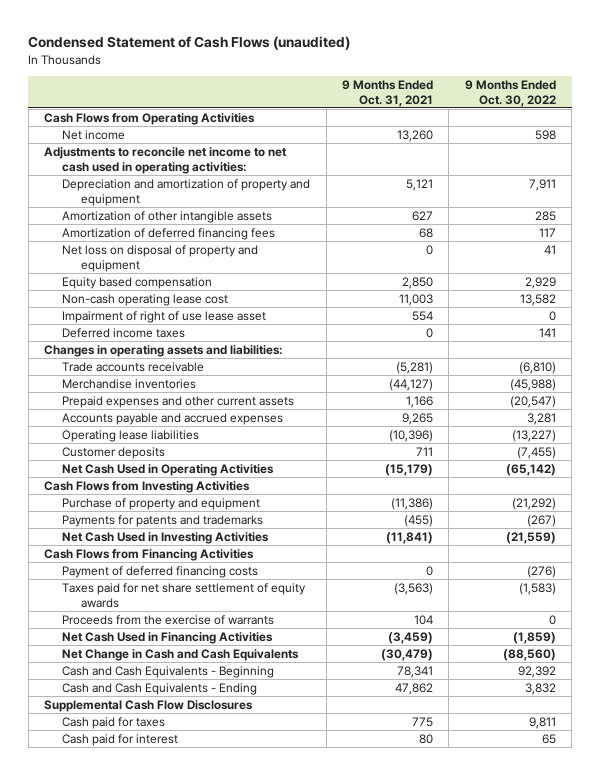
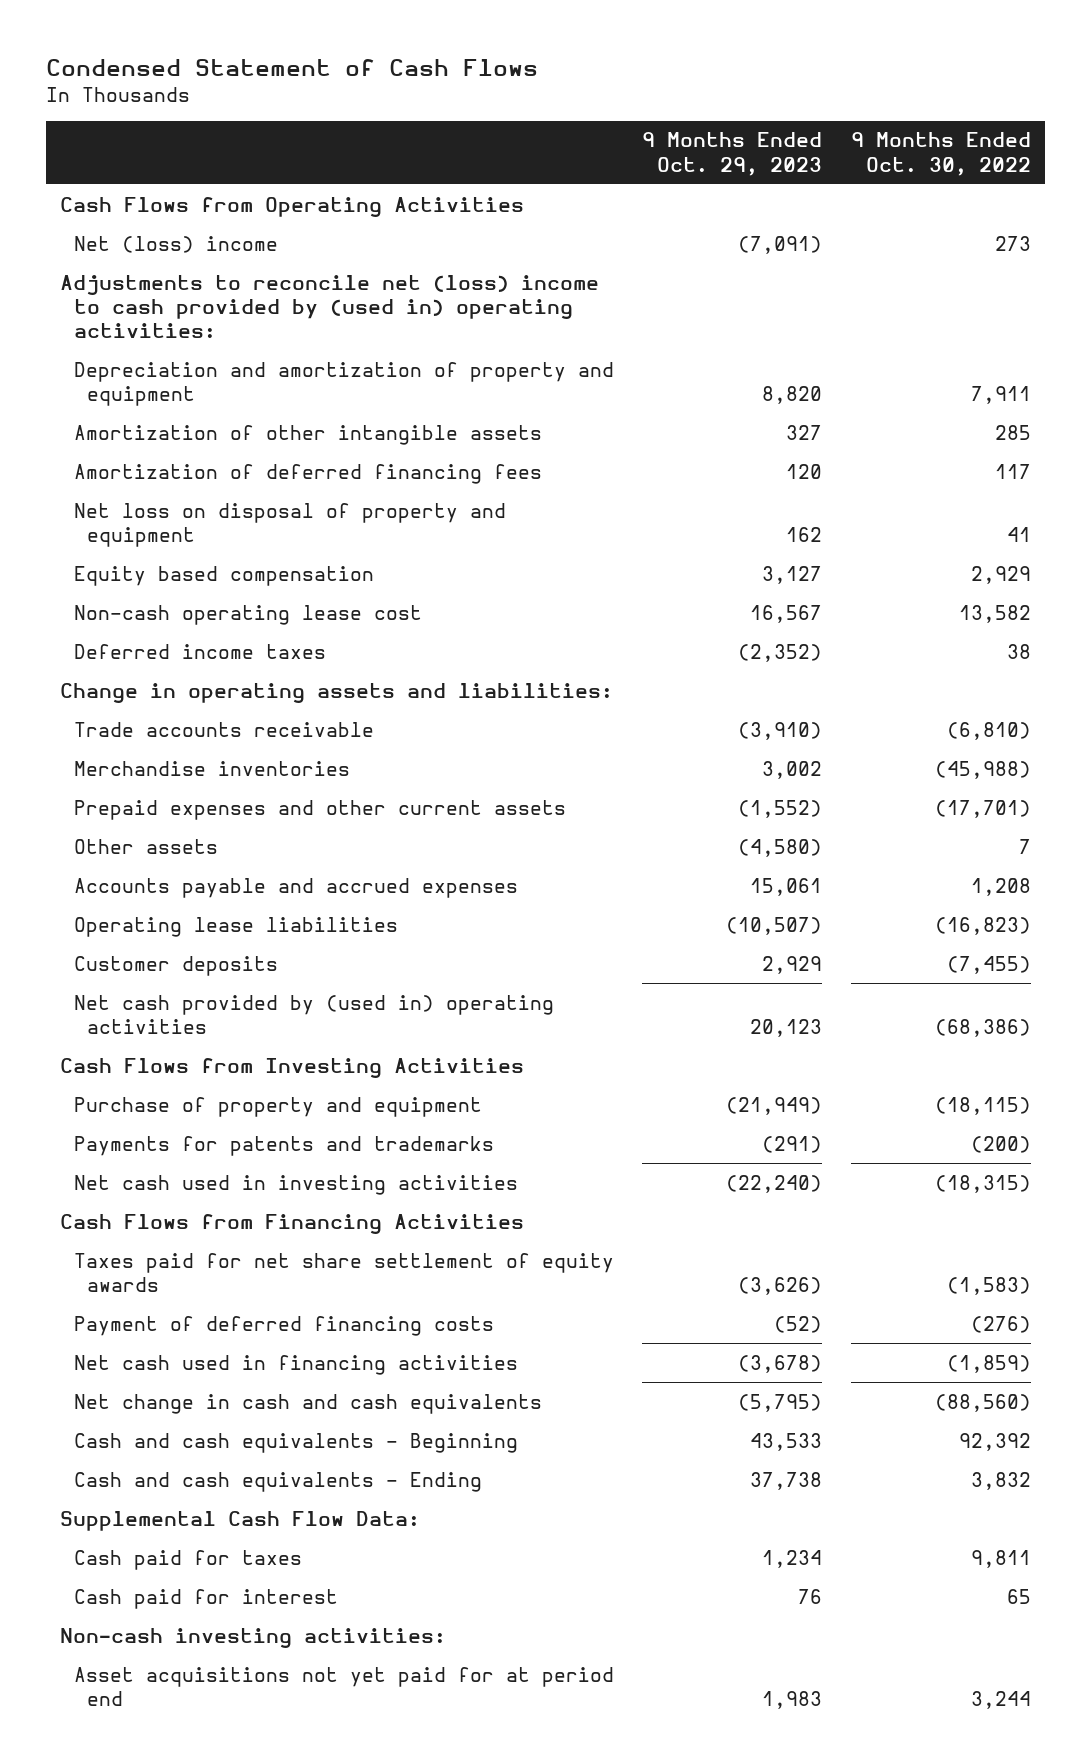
[28,36,351,51] Condensed Statement of Cash Flows (unaudited) -> [46,58,539,76] Condensed Statement of Cash Flows
[342,80,434,107] 9 Months Ended Oct. 31, 2021 -> none
none -> [642,132,823,176] 9 Months Ended Oct. 29, 2023
[62,130,126,141] Net income -> [73,235,278,253] Net (loss) income
[534,130,556,141] 598 -> [994,235,1031,251] 273
[44,147,288,174] Adjustments to reconcile net income to net cash used in operating activities: -> [60,274,600,339] Adjustments to reconcile net (loss) income to cash provided by (used in) operating activities:
[62,311,267,324] Impairment of right of use lease asset -> none
[538,328,556,338] 141 -> [1006,643,1031,659] 38
[44,345,283,358] Changes in operating assets and liabilities: -> [60,682,614,703] Change in operating assets and liabilities:
[509,396,556,409] (20,547) -> [934,799,1031,818] (17,701)
none -> [73,838,218,854] Other assets
[526,413,556,426] 3,281 -> [970,877,1031,896] 1,208
[511,430,556,443] (13,227) -> [934,916,1031,935] (16,823)
[62,464,275,477] Net Cash Used in Operating Activities -> [73,994,554,1034] Net cash provided by (used in) operating activities
[505,464,556,477] (65,142) -> [934,1018,1031,1037] (68,386)
[511,498,556,511] (21,292) -> [934,1096,1031,1115] (18,115)
[526,515,556,528] (267) -> [970,1135,1031,1153] (200)
[62,532,270,545] Net Cash Used in Investing Activities -> [73,1174,518,1195] Net cash used in investing activities
[505,532,556,545] (21,559) -> [934,1174,1031,1193] (18,315)
[62,615,275,626] Proceeds from the exercise of warrants -> none
[62,566,259,579] Payment of deferred financing costs -> [73,1315,494,1336] Payment of deferred financing costs
[62,632,274,645] Net Cash Used in Financing Activities -> [73,1354,518,1375] Net cash used in financing activities
[62,649,300,662] Net Change in Cash and Cash Equivalents -> [73,1393,542,1414] Net change in cash and cash equivalents
[62,666,275,679] Cash and Cash Equivalents - Beginning -> [73,1432,518,1453] Cash and cash equivalents - Beginning
[62,683,258,696] Cash and Cash Equivalents - Ending -> [73,1471,482,1492] Cash and cash equivalents - Ending
[44,700,254,713] Supplemental Cash Flow Disclosures -> [60,1510,421,1531] Supplemental Cash Flow Data:
none -> [60,1627,447,1648] Non-cash investing activities:
none -> [73,1666,614,1706] Asset acquisitions not yet paid for at period end

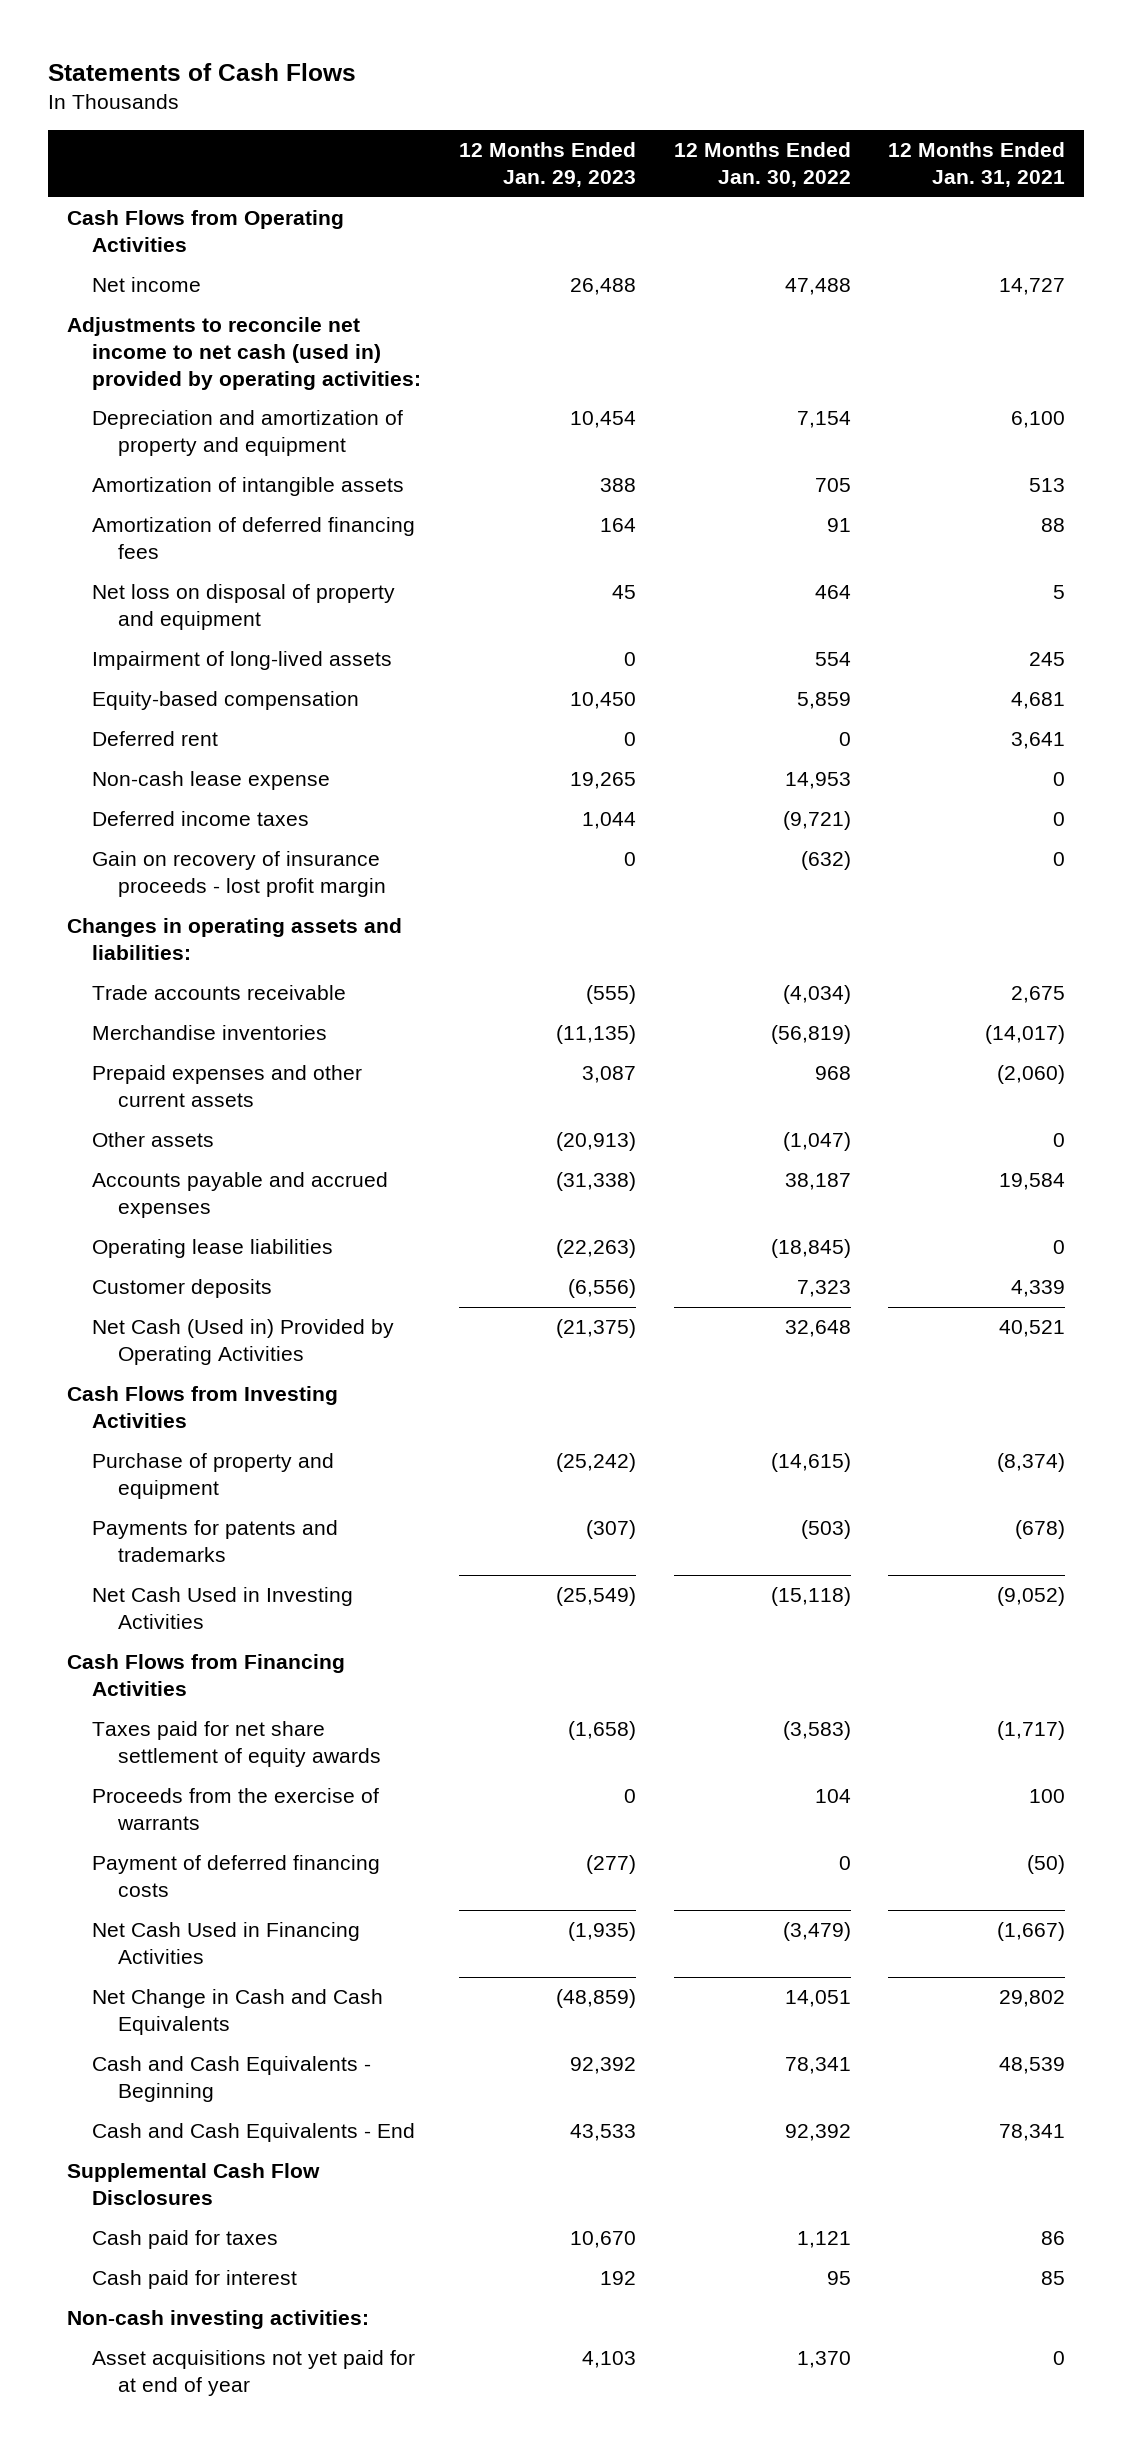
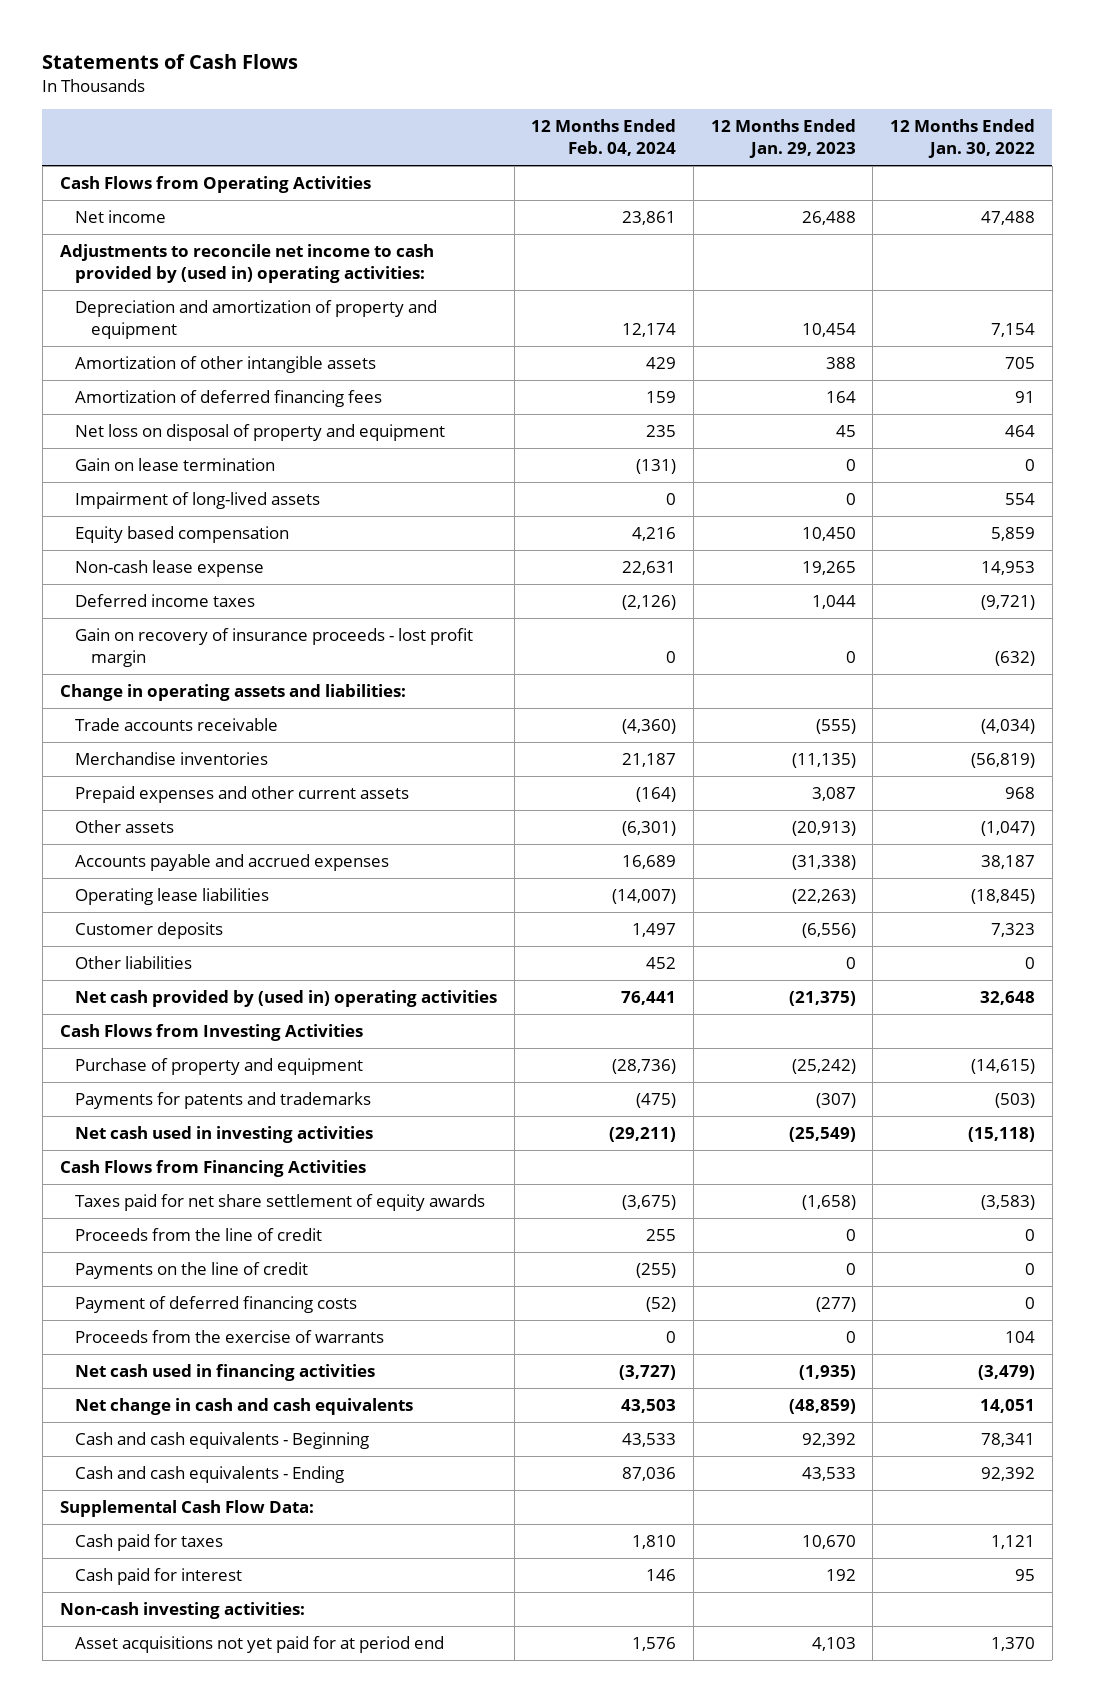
[888,142,1066,188] 12 Months Ended Jan. 31, 2021 -> none
none -> [531,119,677,157] 12 Months Ended Feb. 04, 2024
[66,317,422,390] Adjustments to reconcile net income to net cash (used in) provided by operating activities: -> [59,244,434,284] Adjustments to reconcile net income to cash provided by (used in) operating activities:
[92,477,405,497] Amortization of intangible assets -> [75,356,377,374] Amortization of other intangible assets
none -> [75,458,276,472] Gain on lease termination
[92,731,219,747] Deferred rent -> none
[92,691,360,711] Equity-based compensation -> [75,526,290,544] Equity based compensation
[66,918,402,961] Changes in operating assets and liabilities: -> [59,684,406,702] Change in operating assets and liabilities:
none -> [75,956,193,970] Other liabilities
[92,1319,395,1366] Net Cash (Used in) Provided by Operating Activities -> [75,990,498,1008] Net cash provided by (used in) operating activities
[92,1587,354,1630] Net Cash Used in Investing Activities -> [75,1126,374,1144] Net cash used in investing activities
none -> [75,1228,323,1242] Proceeds from the line of credit
none -> [75,1262,309,1280] Payments on the line of credit
[92,1788,380,1831] Proceeds from the exercise of warrants -> [75,1330,385,1344] Proceeds from the exercise of warrants
[92,1922,361,1965] Net Cash Used in Financing Activities -> [75,1364,376,1382] Net cash used in financing activities
[92,1989,384,2036] Net Change in Cash and Cash Equivalents -> [75,1398,414,1416] Net change in cash and cash equivalents
[92,2056,372,2103] Cash and Cash Equivalents - Beginning -> [75,1432,370,1450] Cash and cash equivalents - Beginning
[92,2123,416,2143] Cash and Cash Equivalents - End -> [75,1466,345,1484] Cash and cash equivalents - Ending
[66,2163,320,2206] Supplemental Cash Flow Disclosures -> [59,1500,314,1518] Supplemental Cash Flow Data:
[92,2350,416,2397] Asset acquisitions not yet paid for at end of year -> [75,1636,445,1654] Asset acquisitions not yet paid for at period end

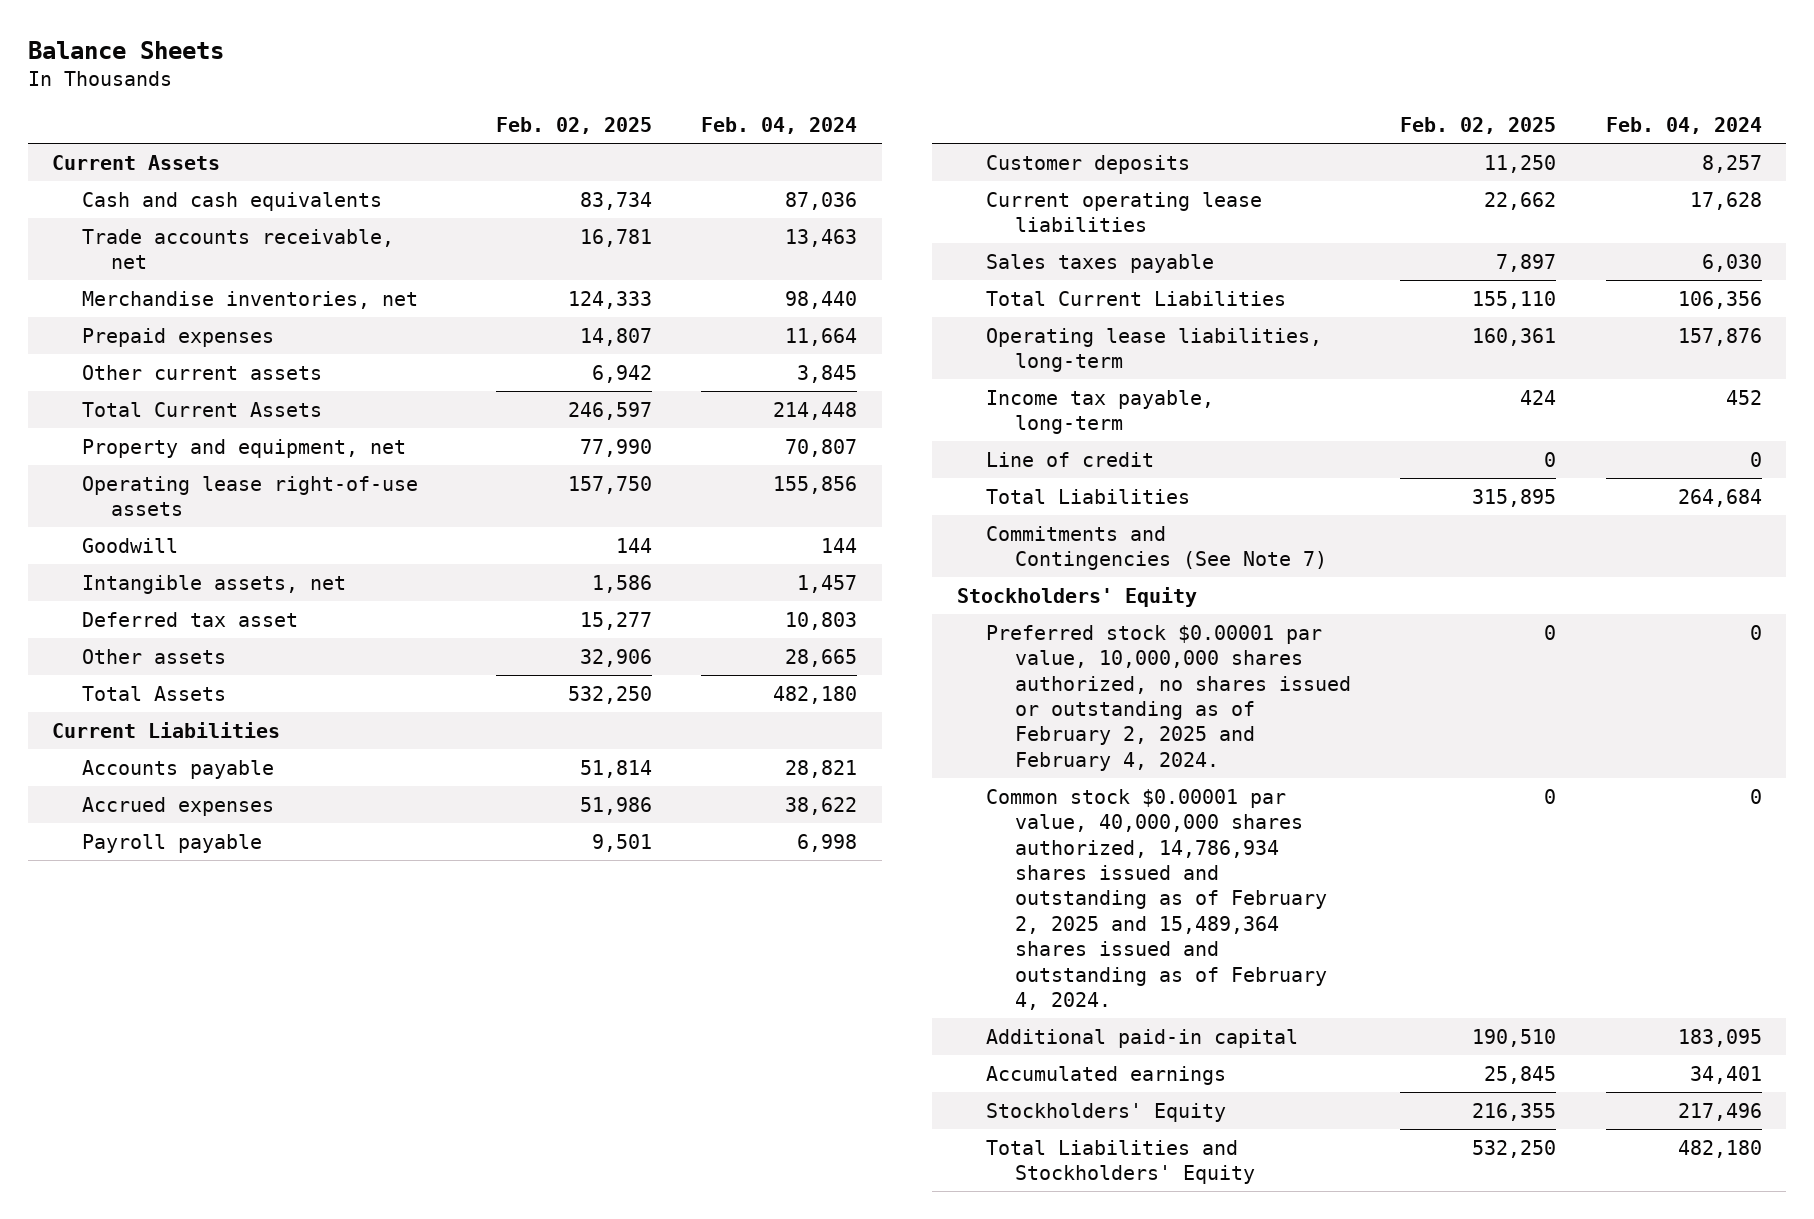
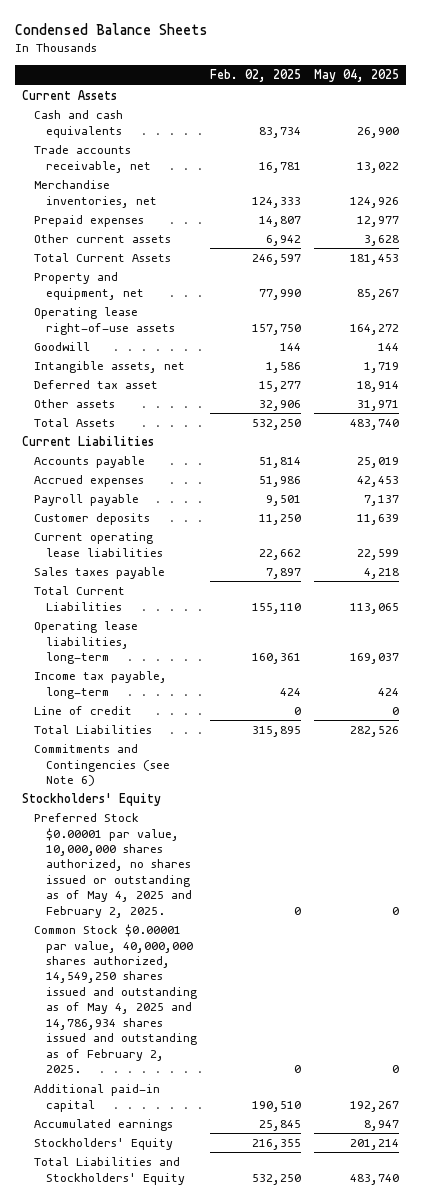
[27,41,224,60] Balance Sheets -> [15,23,209,36] Condensed Balance Sheets
[701,117,858,135] Feb. 04, 2024 -> none
none -> [314,69,400,83] May 04, 2025
[986,525,1328,571] Commitments and Contingencies (See Note 7) -> [33,744,170,787] Commitments and Contingencies (see Note 6)
[986,624,1352,771] Preferred stock $0.00001 par value, 10,000,000 shares authorized, no shares issued or outstanding as of February 2, 2025 and February 4, 2024. -> [33,813,192,918] Preferred Stock $0.00001 par value, 10,000,000 shares authorized, no shares issued or outstanding as of May 4, 2025 and February 2, 2025.
[986,788,1328,1010] Common stock $0.00001 par value, 40,000,000 shares authorized, 14,786,934 shares issued and outstanding as of February 2, 2025 and 15,489,364 shares issued and outstanding as of February 4, 2024. -> [33,924,197,1074] Common Stock $0.00001 par value, 40,000,000 shares authorized, 14,549,250 shares issued and outstanding as of May 4, 2025 and 14,786,934 shares issued and outstanding as of February 2, 2025.

